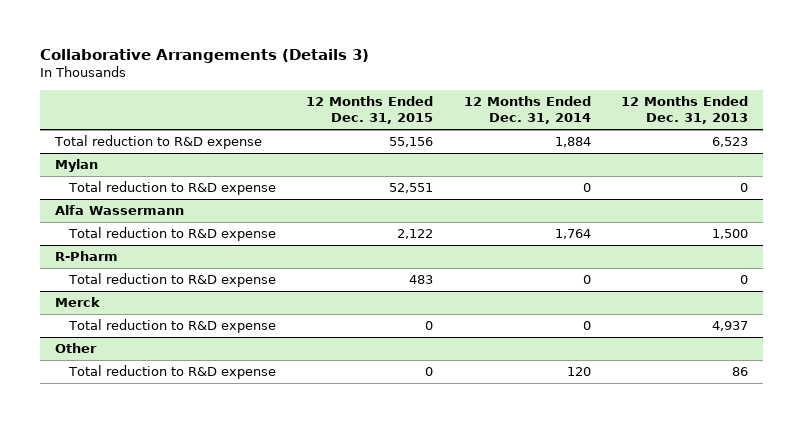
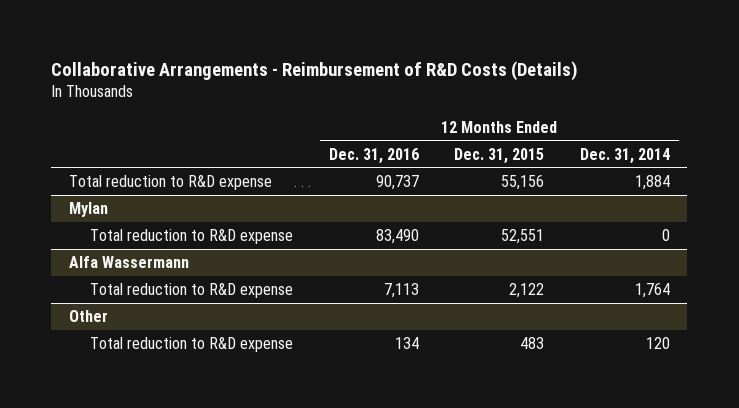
[40,49,370,64] Collaborative Arrangements (Details 3) -> [51,60,579,81] Collaborative Arrangements - Reimbursement of R&D Costs (Details)
[620,96,748,125] 12 Months Ended Dec. 31, 2013 -> none
none -> [328,147,419,164] Dec. 31, 2016
[55,251,119,262] R-Pharm -> none
[68,273,277,288] Total reduction to R&D expense -> none
[55,297,101,308] Merck -> none
[68,319,277,334] Total reduction to R&D expense -> none
[425,367,434,377] 0 -> [520,337,545,350] 483

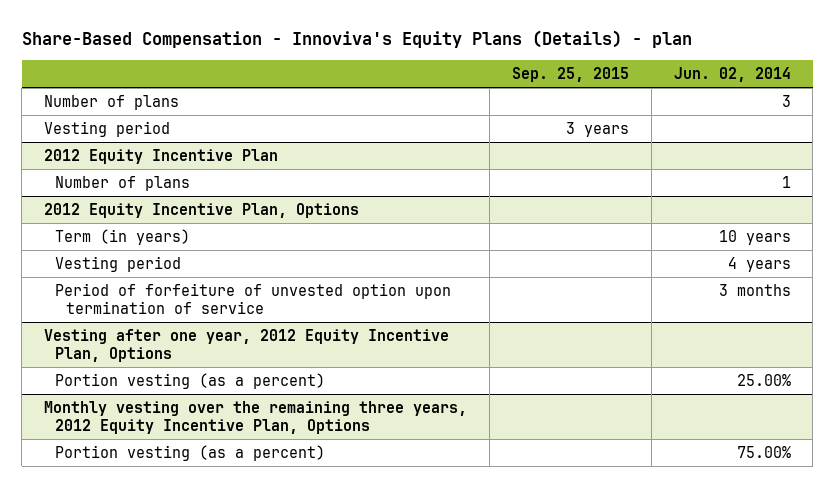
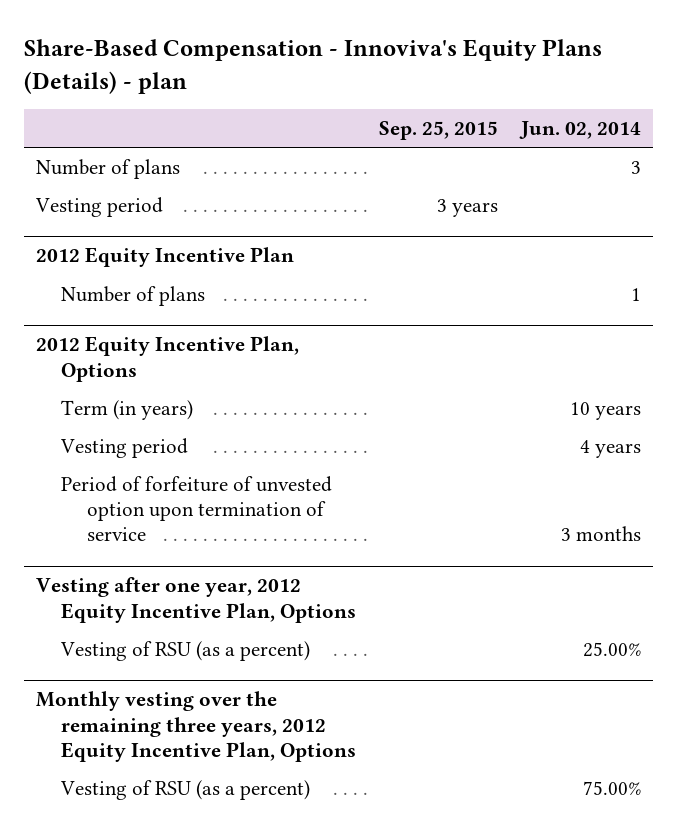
[55,373,326,390] Portion vesting (as a percent) -> [60,640,311,661] Vesting of RSU (as a percent)
[55,445,326,462] Portion vesting (as a percent) -> [60,779,311,800] Vesting of RSU (as a percent)

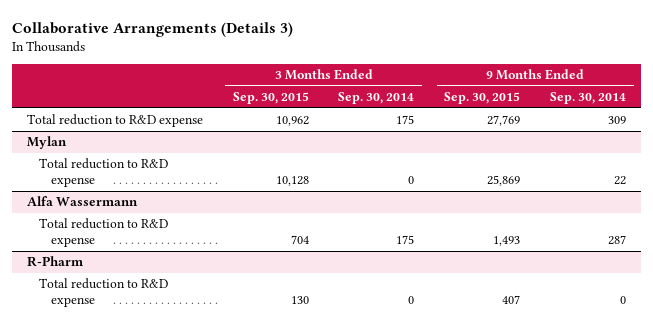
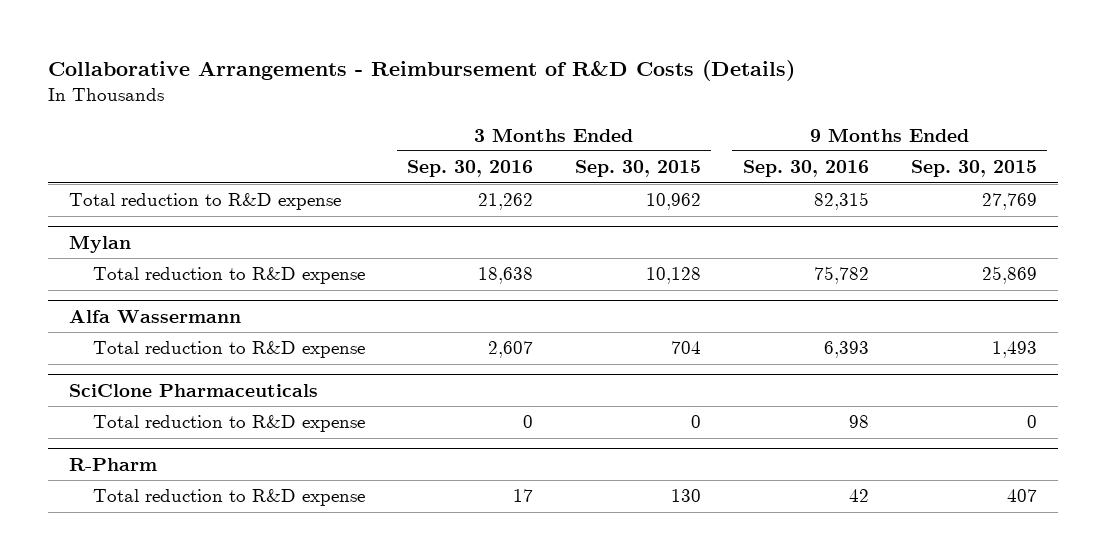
[11,21,293,37] Collaborative Arrangements (Details 3) -> [47,60,795,82] Collaborative Arrangements - Reimbursement of R&D Costs (Details)
[338,92,415,105] Sep. 30, 2014 -> none
[550,92,627,105] Sep. 30, 2014 -> none
none -> [407,160,534,178] Sep. 30, 2016
none -> [742,160,869,178] Sep. 30, 2016
none -> [68,383,318,397] SciClone Pharmaceuticals
none -> [93,415,366,433] Total reduction to R&D expense

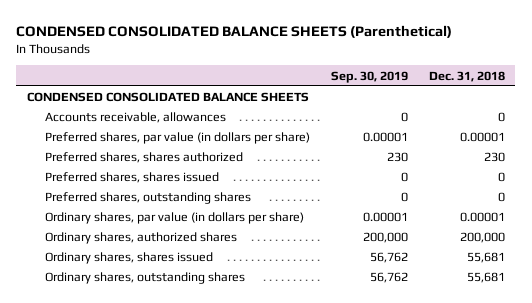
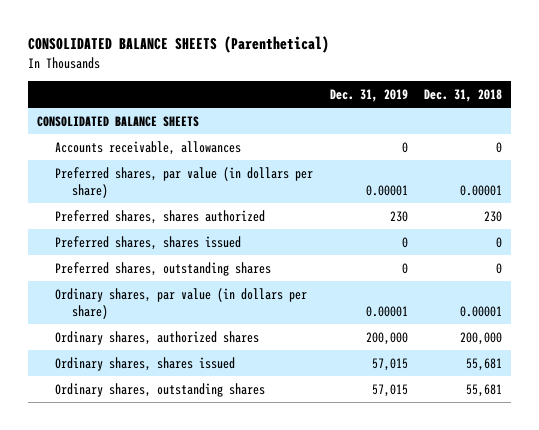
[16,24,453,38] CONDENSED CONSOLIDATED BALANCE SHEETS (Parenthetical) -> [28,36,330,54] CONSOLIDATED BALANCE SHEETS (Parenthetical)
[330,70,408,83] Sep. 30, 2019 -> none
none -> [329,88,408,102] Dec. 31, 2019
[26,92,309,103] CONDENSED CONSOLIDATED BALANCE SHEETS -> [36,115,199,127] CONSOLIDATED BALANCE SHEETS

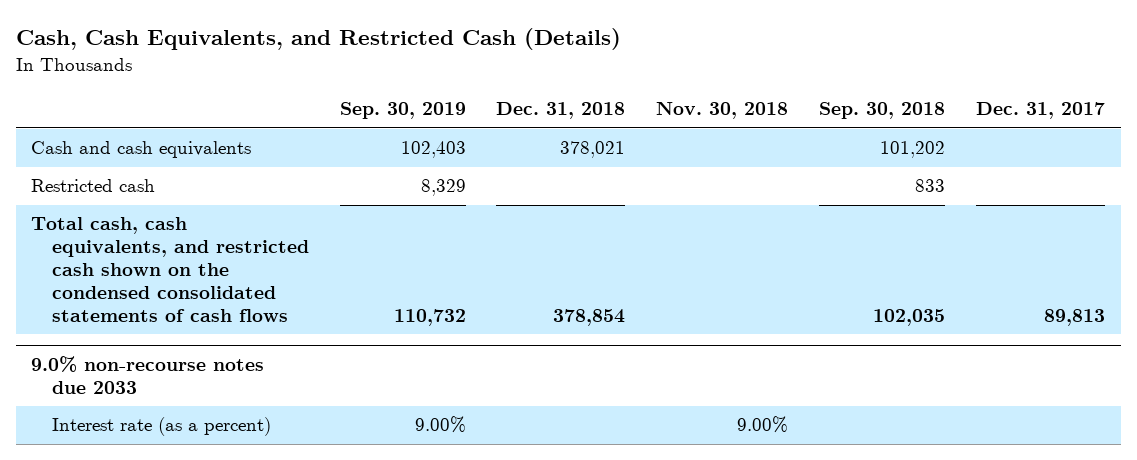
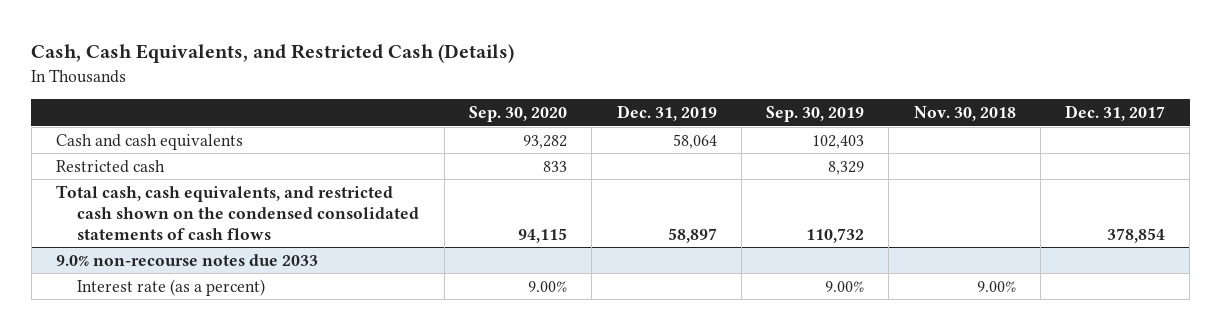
[496,102,626,120] Dec. 31, 2018 -> none
[819,102,946,120] Sep. 30, 2018 -> none
none -> [469,106,568,123] Sep. 30, 2020
none -> [616,105,717,122] Dec. 31, 2019
[1044,308,1106,326] 89,813 -> [1107,227,1166,243] 378,854

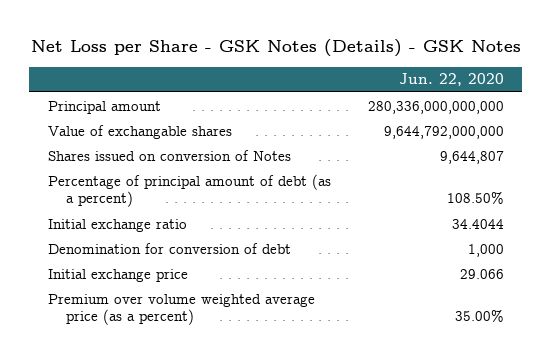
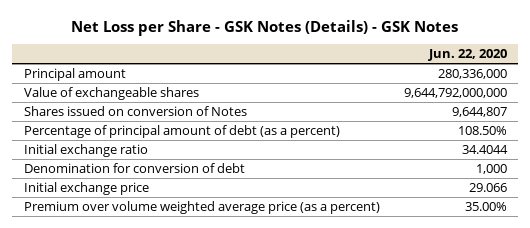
[367,100,504,114] 280,336,000,000,000 -> [437,69,507,80] 280,336,000
[47,124,232,139] Value of exchangable shares -> [23,87,199,101] Value of exchangeable shares

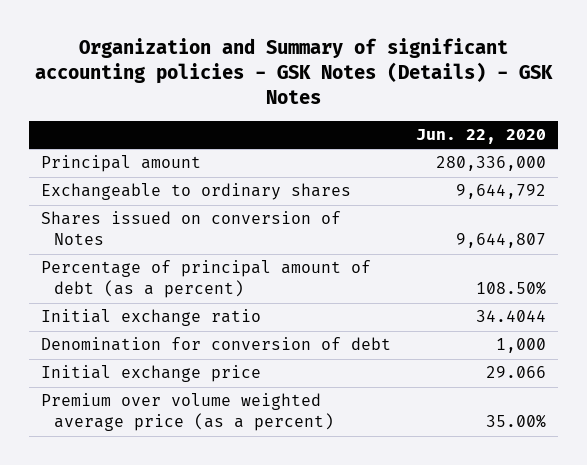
[71,19,459,36] Net Loss per Share - GSK Notes (Details) - GSK Notes -> [34,38,553,105] Organization and Summary of significant accounting policies - GSK Notes (Details) - GSK Notes
[23,87,199,101] Value of exchangeable shares -> none
none -> [41,183,352,201] Exchangeable to ordinary shares

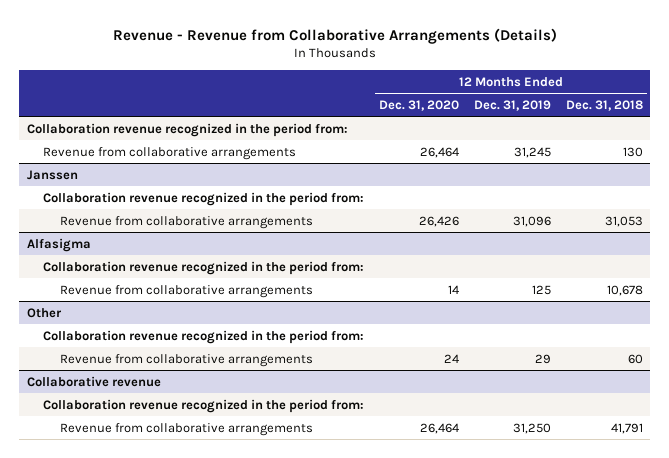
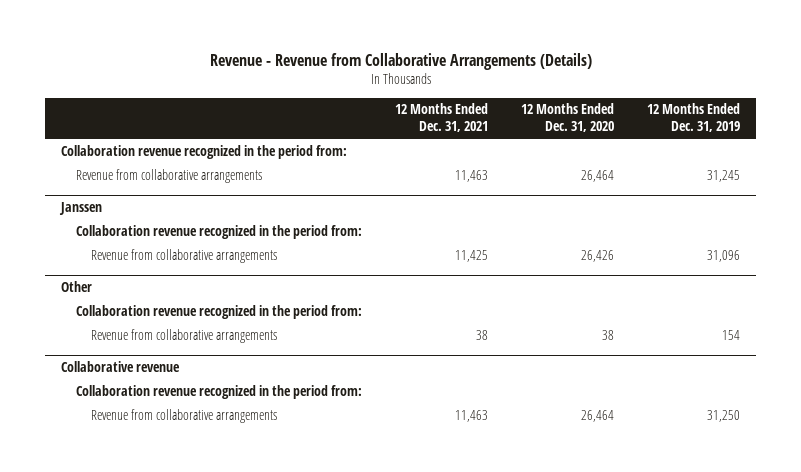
[565,100,643,112] Dec. 31, 2018 -> none
none -> [395,103,489,133] 12 Months Ended Dec. 31, 2021
[26,237,91,252] Alfasigma -> none
[43,260,365,275] Collaboration revenue recognized in the period from: -> none
[59,284,313,298] Revenue from collaborative arrangements -> none
[444,353,460,363] 24 -> [602,329,615,340] 38
[534,353,551,364] 29 -> [721,329,740,340] 154

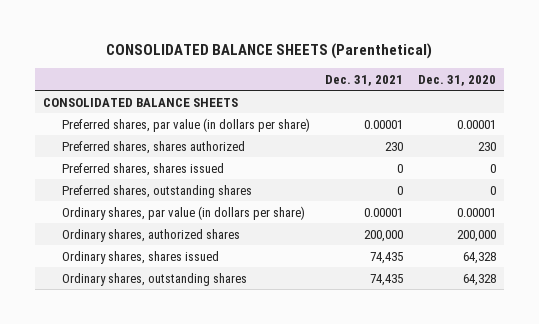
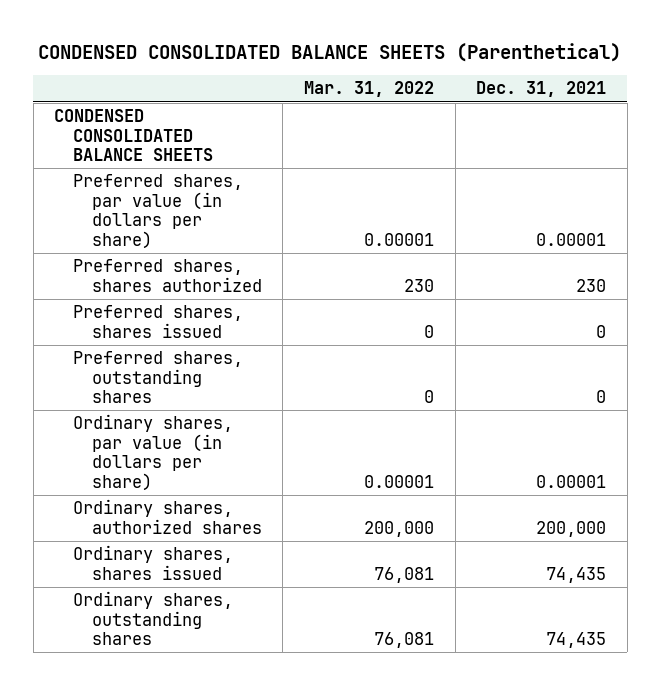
[106,43,433,60] CONSOLIDATED BALANCE SHEETS (Parenthetical) -> [38,42,622,62] CONDENSED CONSOLIDATED BALANCE SHEETS (Parenthetical)
[418,75,497,87] Dec. 31, 2020 -> none
none -> [304,81,435,98] Mar. 31, 2022
[42,97,238,107] CONSOLIDATED BALANCE SHEETS -> [54,109,214,162] CONDENSED CONSOLIDATED BALANCE SHEETS

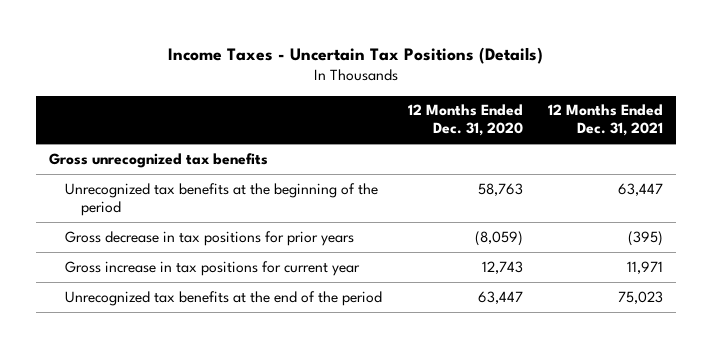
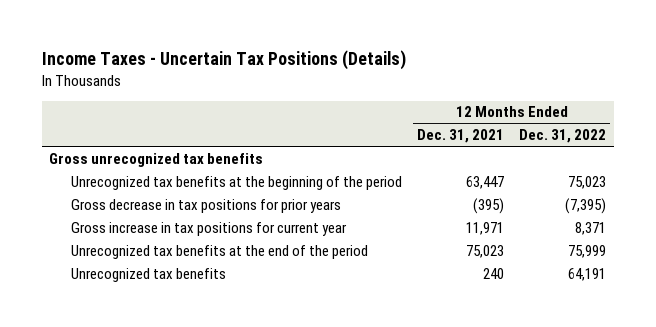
[407,104,523,137] 12 Months Ended Dec. 31, 2020 -> none
none -> [519,129,607,144] Dec. 31, 2022
none -> [70,267,226,282] Unrecognized tax benefits

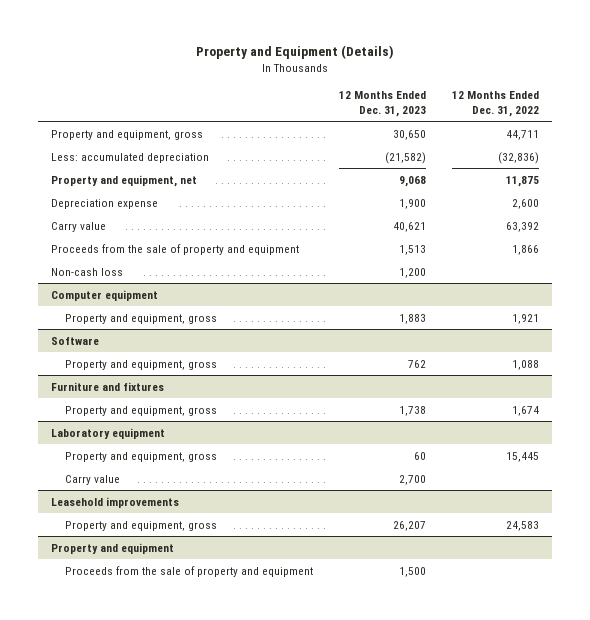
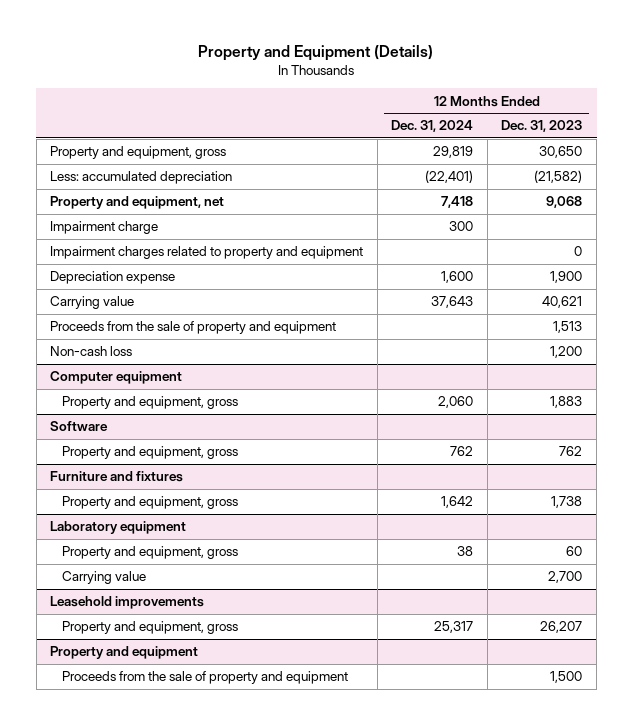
[451,90,539,117] 12 Months Ended Dec. 31, 2022 -> none
none -> [391,120,474,133] Dec. 31, 2024
none -> [50,221,159,235] Impairment charge
none -> [50,246,364,260] Impairment charges related to property and equipment
[51,221,107,232] Carry value -> [50,296,135,310] Carrying value
[65,474,121,485] Carry value -> [62,571,147,585] Carrying value

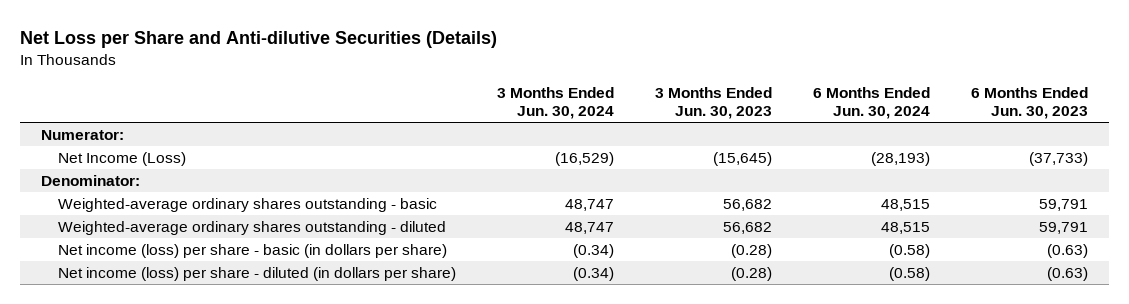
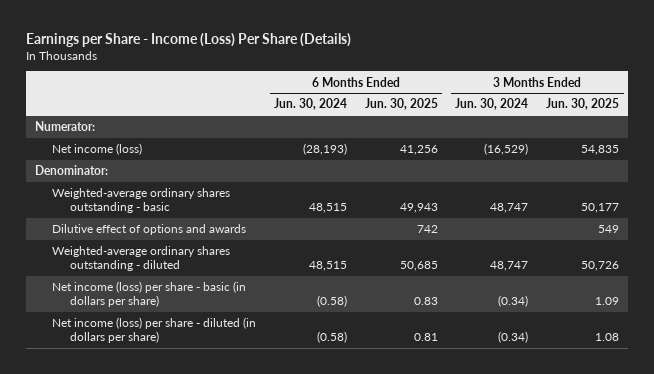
[20,31,498,49] Net Loss per Share and Anti-dilutive Securities (Details) -> [25,32,351,47] Earnings per Share - Income (Loss) Per Share (Details)
[654,86,772,119] 3 Months Ended Jun. 30, 2023 -> none
[970,86,1088,119] 6 Months Ended Jun. 30, 2023 -> none
none -> [364,98,438,111] Jun. 30, 2025
none -> [546,98,620,111] Jun. 30, 2025
[57,151,186,166] Net Income (Loss) -> [52,143,143,156] Net income (loss)
none -> [52,224,247,236] Dilutive effect of options and awards

